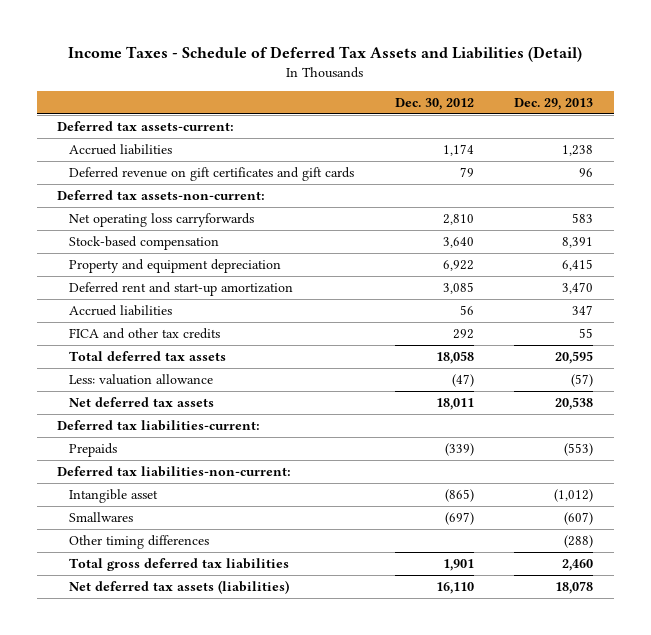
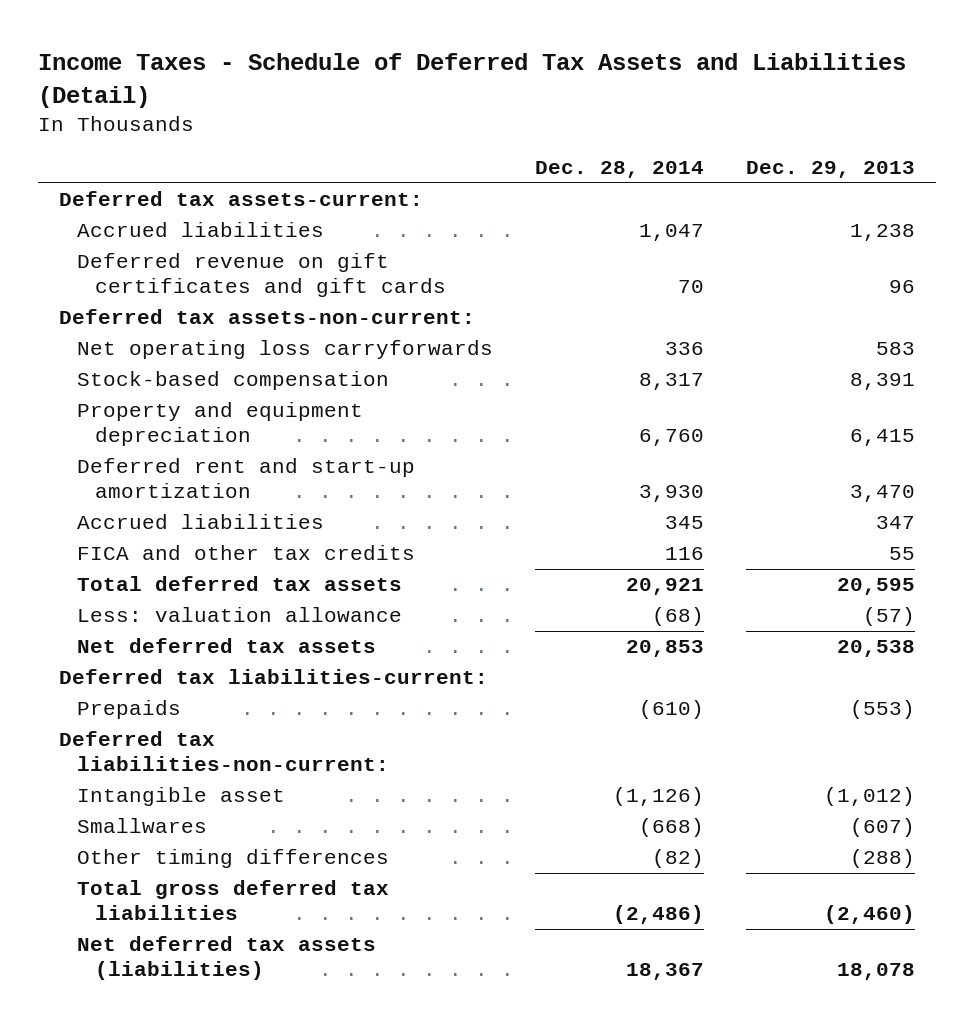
[394,97,474,110] Dec. 30, 2012 -> none
none -> [535,161,705,179] Dec. 28, 2014
[562,558,594,571] 2,460 -> [823,905,915,925] (2,460)

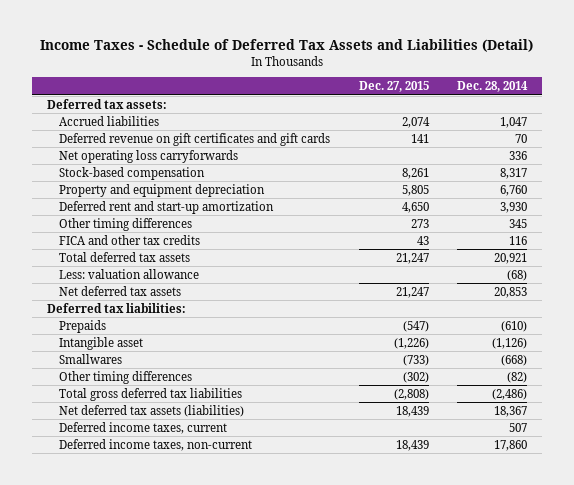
[745,161,915,179] Dec. 29, 2013 -> none
none -> [358,81,429,93] Dec. 27, 2015
[58,191,423,207] Deferred tax assets-current: -> [46,98,167,109] Deferred tax assets:
[58,309,475,325] Deferred tax assets-non-current: -> none
[77,514,325,530] Accrued liabilities -> [58,217,192,231] Other timing differences
[58,669,488,685] Deferred tax liabilities-current: -> [46,302,186,313] Deferred tax liabilities:
[58,731,390,772] Deferred tax liabilities-non-current: -> none
none -> [58,421,227,434] Deferred income taxes, current
none -> [58,438,252,451] Deferred income taxes, non-current

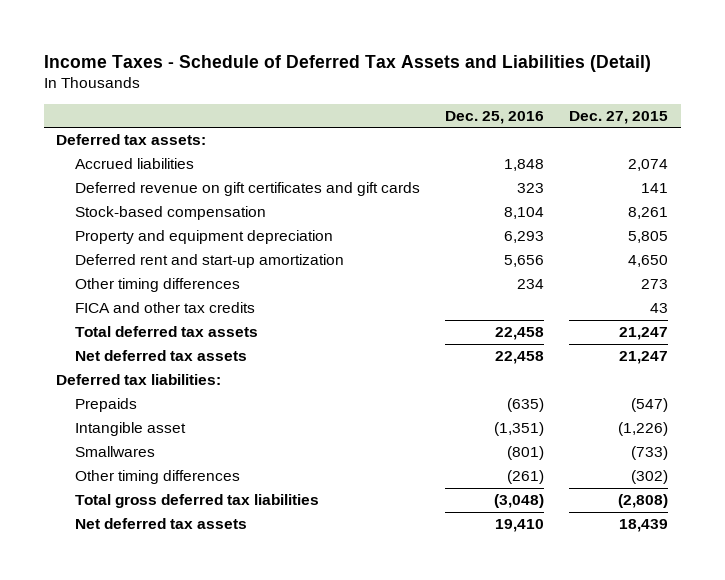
[457,81,529,93] Dec. 28, 2014 -> none
none -> [445,110,545,124] Dec. 25, 2016
[58,149,238,163] Net operating loss carryforwards -> none
[58,268,199,279] Less: valuation allowance -> none
[58,421,227,434] Deferred income taxes, current -> none
[58,438,252,451] Deferred income taxes, non-current -> none
[58,404,244,417] Net deferred tax assets (liabilities) -> [75,518,248,530] Net deferred tax assets

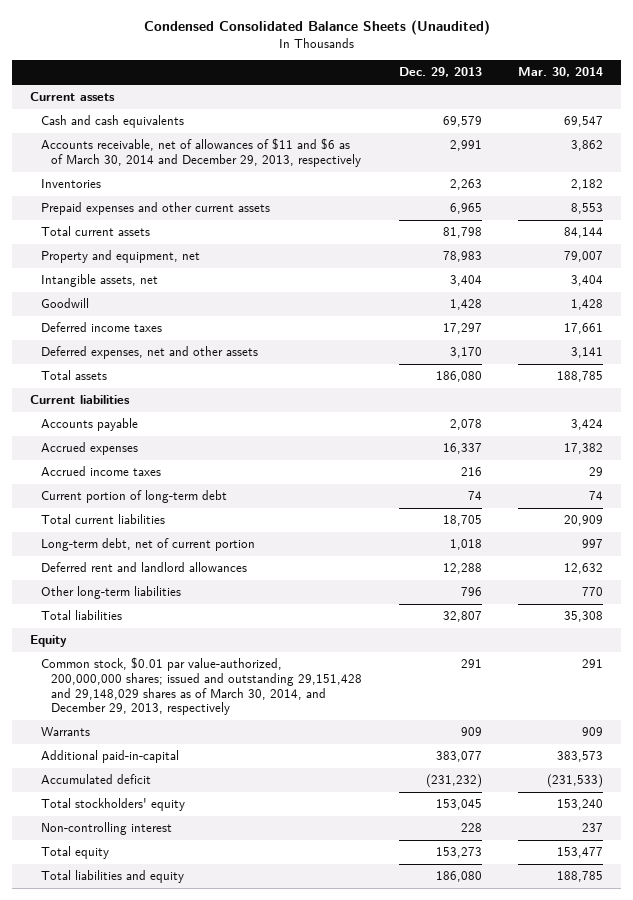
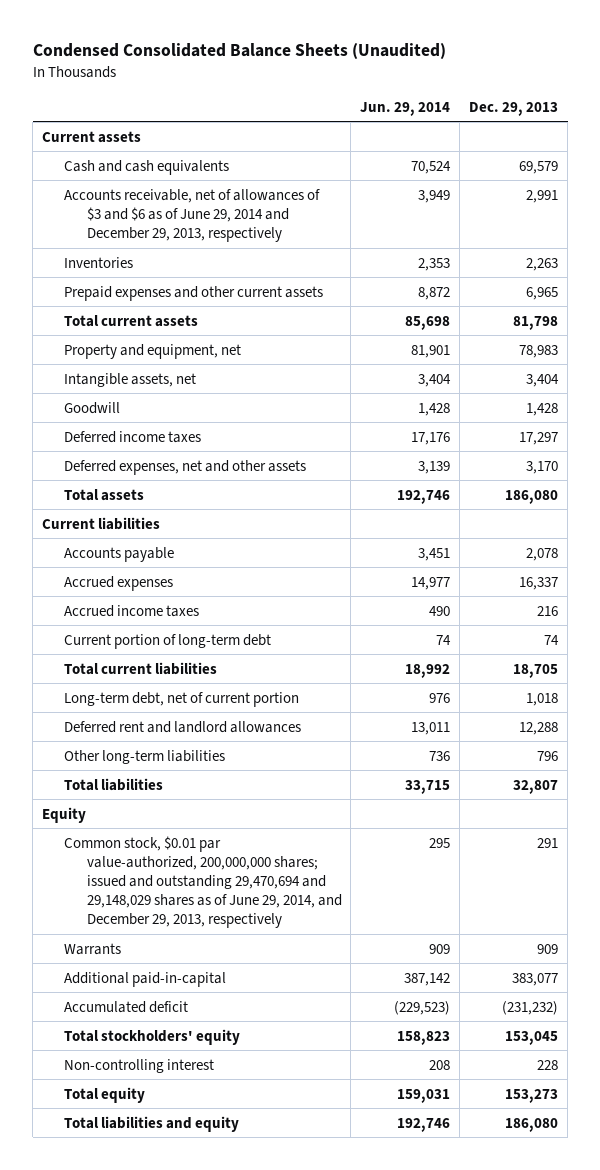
[518,67,604,78] Mar. 30, 2014 -> none
none -> [360,101,451,116] Jun. 29, 2014
[40,138,362,168] Accounts receivable, net of allowances of $11 and $6 as of March 30, 2014 and December 29, 2013, respectively -> [64,188,321,243] Accounts receivable, net of allowances of $3 and $6 as of June 29, 2014 and December 29, 2013, respectively
[40,657,363,716] Common stock, $0.01 par value-authorized, 200,000,000 shares; issued and outstanding 29,151,428 and 29,148,029 shares as of March 30, 2014, and December 29, 2013, respectively -> [64,835,342,929] Common stock, $0.01 par value-authorized, 200,000,000 shares; issued and outstanding 29,470,694 and 29,148,029 shares as of June 29, 2014, and December 29, 2013, respectively

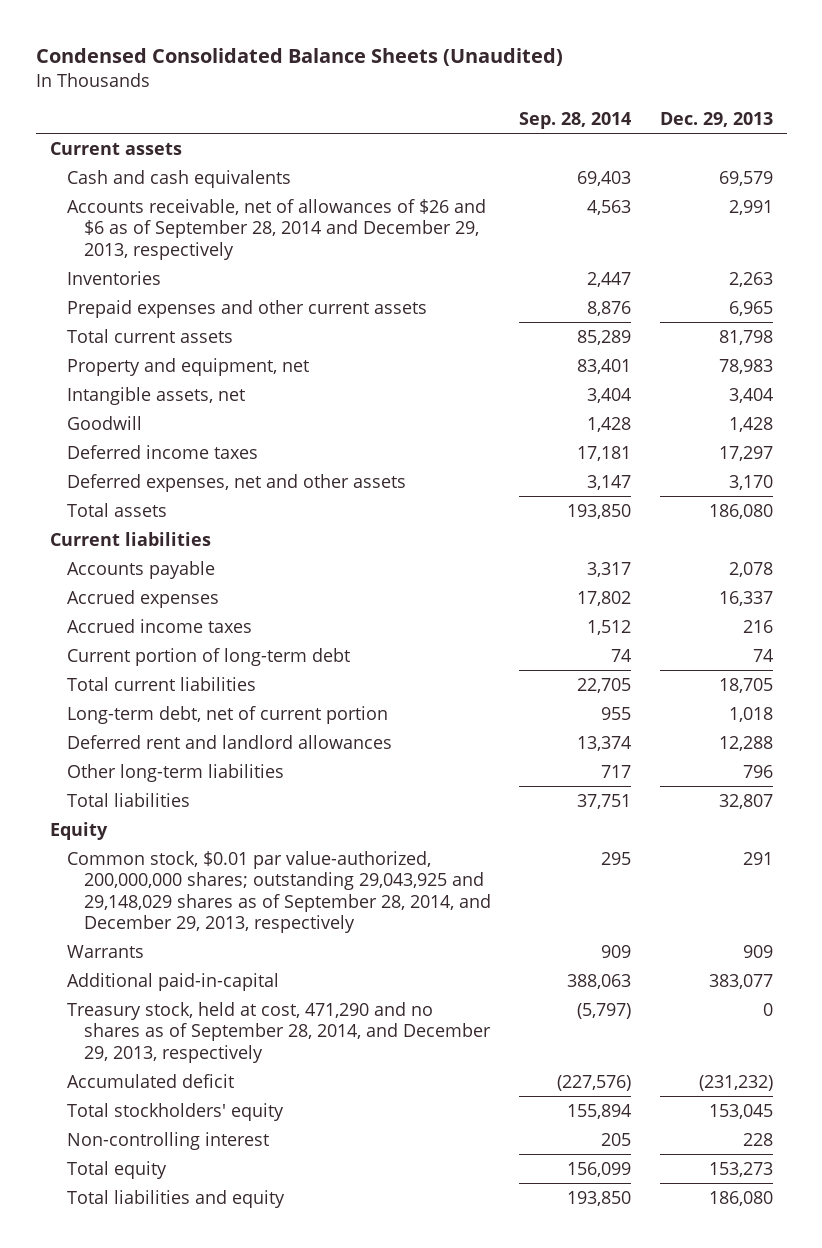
[360,101,451,116] Jun. 29, 2014 -> none
none -> [519,111,632,129] Sep. 28, 2014
[64,188,321,243] Accounts receivable, net of allowances of $3 and $6 as of June 29, 2014 and December 29, 2013, respectively -> [66,198,486,260] Accounts receivable, net of allowances of $26 and $6 as of September 28, 2014 and December 29, 2013, respectively
[64,835,342,929] Common stock, $0.01 par value-authorized, 200,000,000 shares; issued and outstanding 29,470,694 and 29,148,029 shares as of June 29, 2014, and December 29, 2013, respectively -> [66,850,491,934] Common stock, $0.01 par value-authorized, 200,000,000 shares; outstanding 29,043,925 and 29,148,029 shares as of September 28, 2014, and December 29, 2013, respectively
none -> [66,1001,491,1063] Treasury stock, held at cost, 471,290 and no shares as of September 28, 2014, and December 29, 2013, respectively

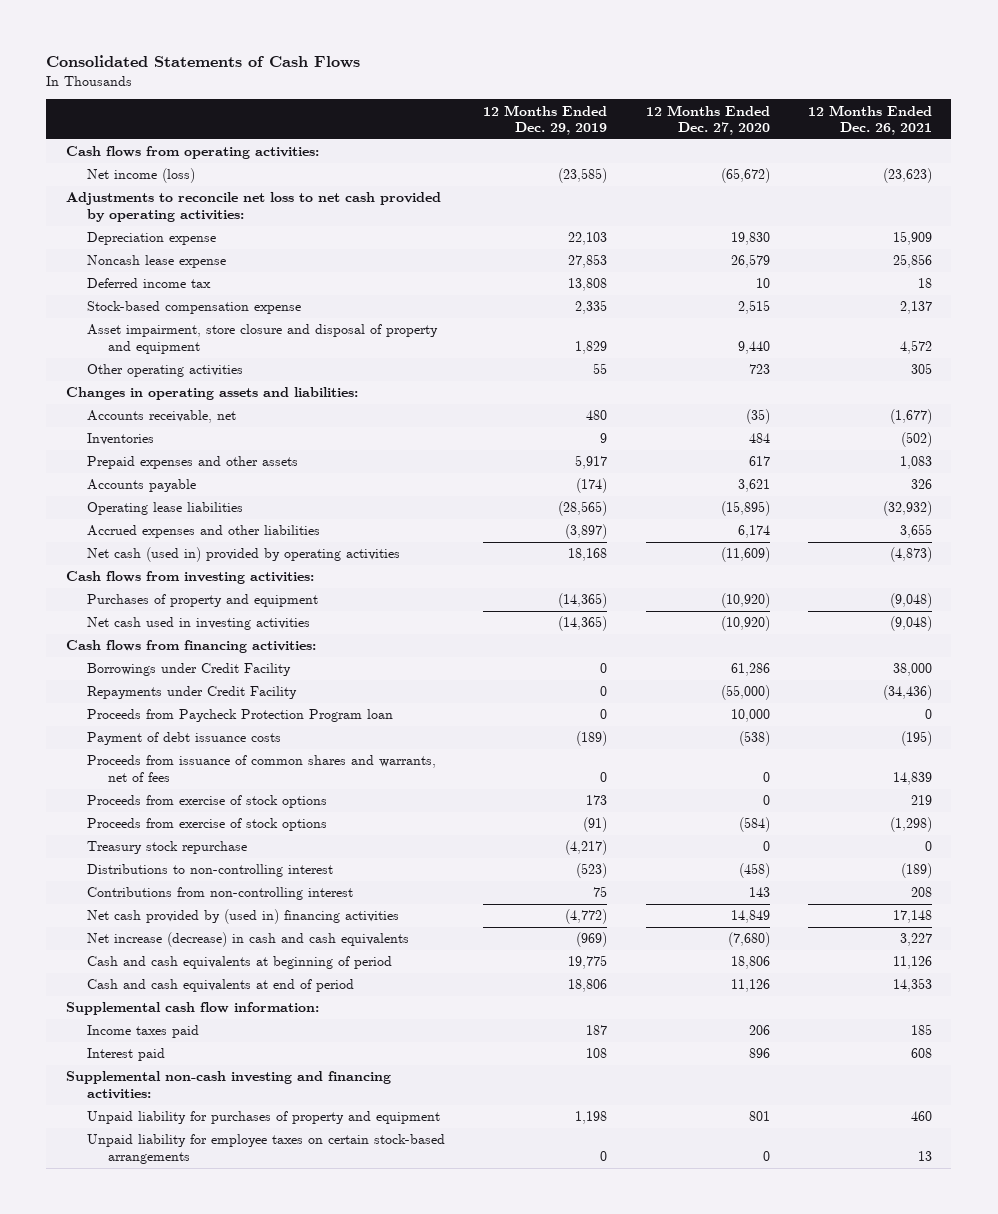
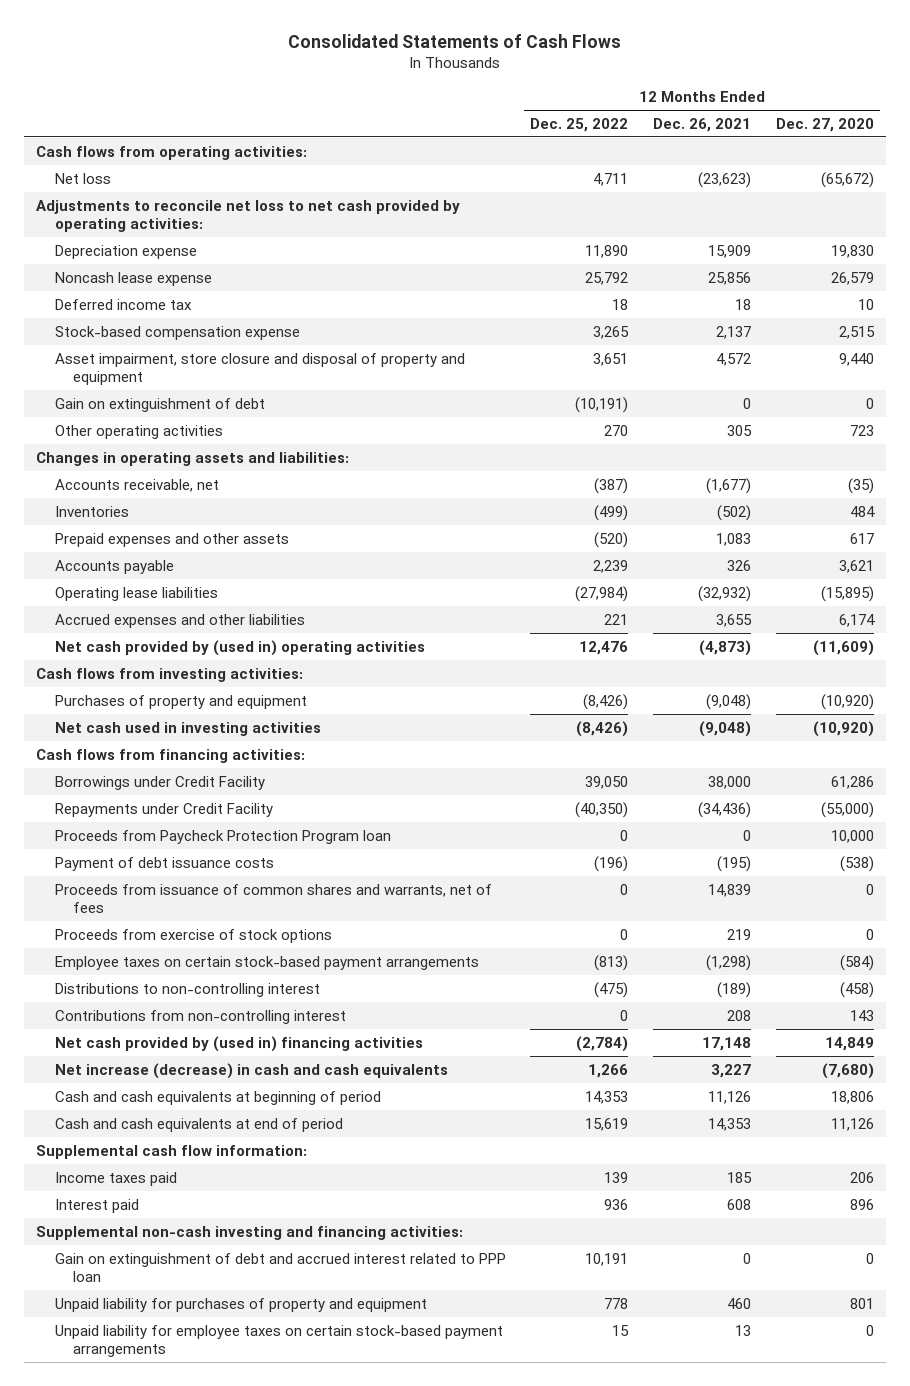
[483,104,608,135] 12 Months Ended Dec. 29, 2019 -> none
none -> [530,117,629,132] Dec. 25, 2022
[86,168,195,184] Net income (loss) -> [54,172,111,184] Net loss
none -> [54,397,265,412] Gain on extinguishment of debt
[86,547,400,563] Net cash (used in) provided by operating activities -> [54,639,425,656] Net cash provided by (used in) operating activities
[86,841,247,855] Treasury stock repurchase -> none
[86,818,327,832] Proceeds from exercise of stock options -> [54,955,479,970] Employee taxes on certain stock-based payment arrangements
none -> [54,1252,506,1282] Gain on extinguishment of debt and accrued interest related to PPP loan
[86,1134,445,1164] Unpaid liability for employee taxes on certain stock-based arrangements -> [54,1324,503,1357] Unpaid liability for employee taxes on certain stock-based payment arrangements

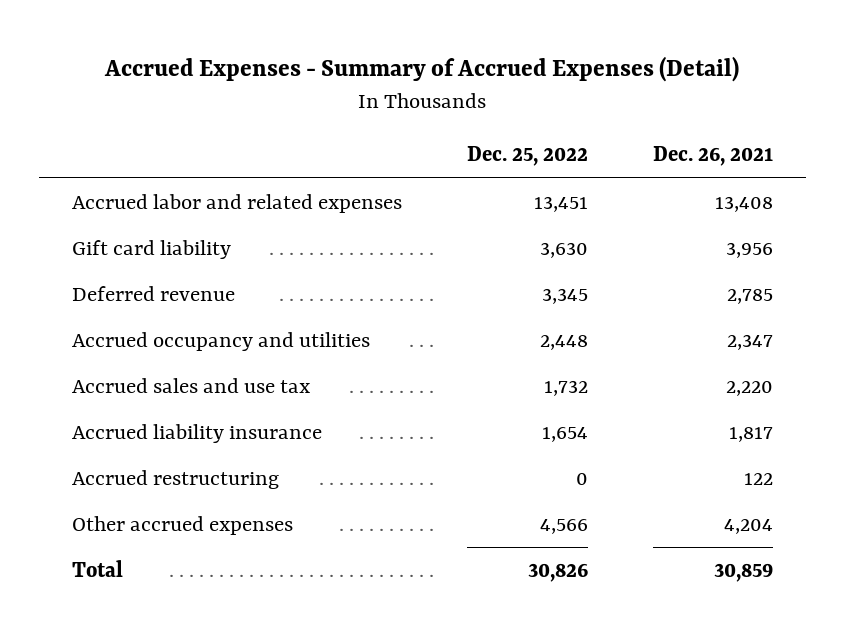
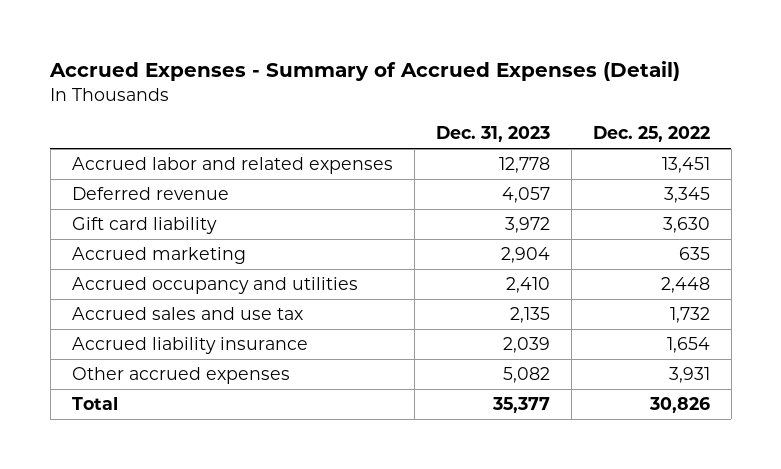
[652,146,773,167] Dec. 26, 2021 -> none
none -> [435,126,550,143] Dec. 31, 2023
[71,239,231,259] Gift card liability -> [71,217,217,235] Gift card liability
none -> [71,247,246,265] Accrued marketing
[71,469,279,489] Accrued restructuring -> none
[539,518,588,534] 4,566 -> [668,367,710,384] 3,931

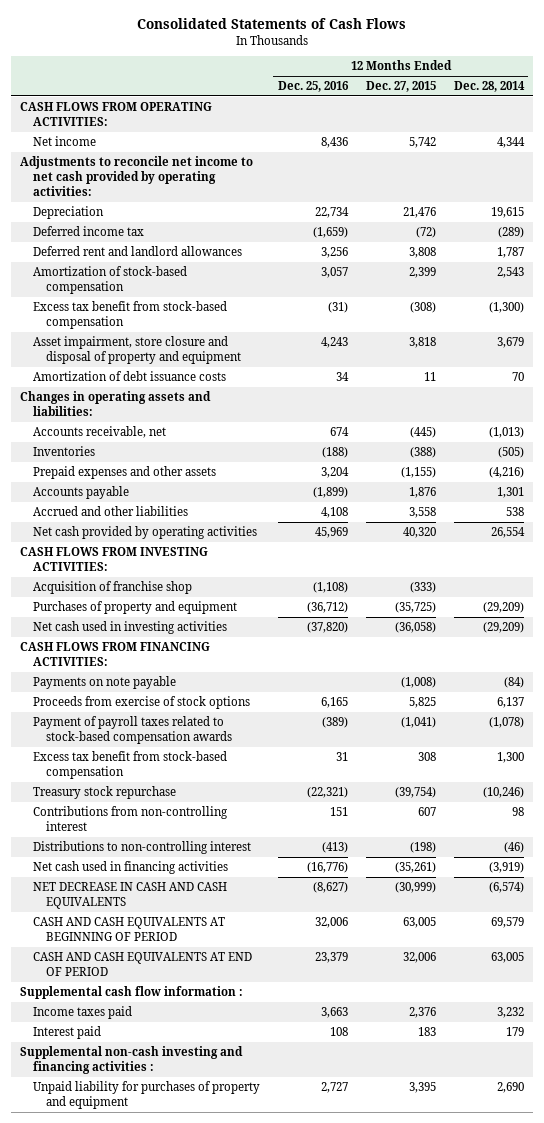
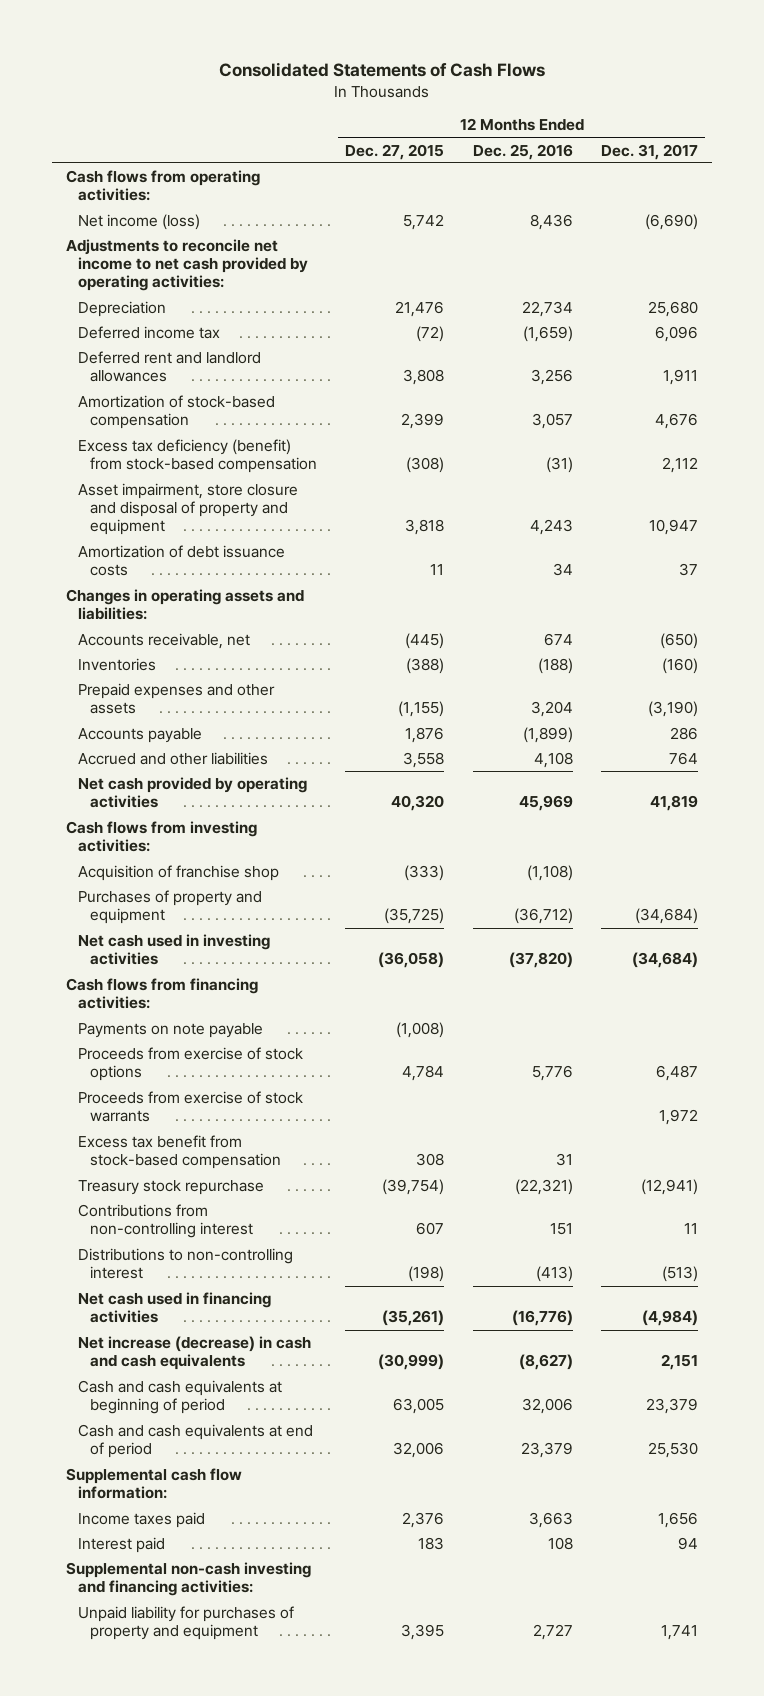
[453,81,525,93] Dec. 28, 2014 -> none
none -> [601,143,699,160] Dec. 31, 2017
[20,102,213,127] CASH FLOWS FROM OPERATING ACTIVITIES: -> [66,170,261,202] Cash flows from operating activities:
[33,136,97,147] Net income -> [77,214,200,231] Net income (loss)
[33,301,228,330] Excess tax benefit from stock-based compensation -> [77,439,317,474] Excess tax deficiency (benefit) from stock-based compensation
[20,547,209,572] CASH FLOWS FROM INVESTING ACTIVITIES: -> [66,821,258,853] Cash flows from investing activities:
[20,642,211,667] CASH FLOWS FROM FINANCING ACTIVITIES: -> [66,978,259,1010] Cash flows from financing activities:
[33,716,232,745] Payment of payroll taxes related to stock-based compensation awards -> none
[320,697,348,709] 6,165 -> [531,1065,573,1082] 5,776
[408,697,436,709] 5,825 -> [402,1065,445,1082] 4,784
none -> [77,1091,303,1123] Proceeds from exercise of stock warrants
[33,882,228,910] NET DECREASE IN CASH AND CASH EQUIVALENTS -> [77,1336,311,1371] Net increase (decrease) in cash and cash equivalents
[33,917,226,942] CASH AND CASH EQUIVALENTS AT BEGINNING OF PERIOD -> [77,1380,282,1415] Cash and cash equivalents at beginning of period
[33,952,253,977] CASH AND CASH EQUIVALENTS AT END OF PERIOD -> [77,1424,313,1459] Cash and cash equivalents at end of period
[20,986,244,1000] Supplemental cash flow information : -> [66,1468,243,1500] Supplemental cash flow information:
[20,1046,244,1075] Supplemental non-cash investing and financing activities : -> [66,1562,312,1597] Supplemental non-cash investing and financing activities:

